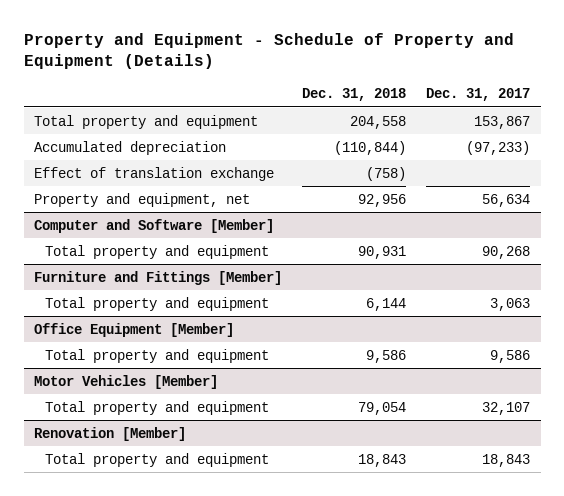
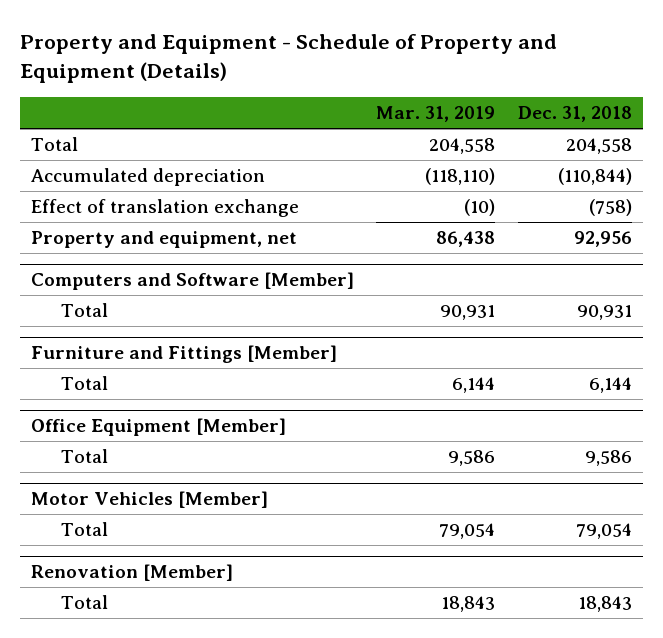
[426,87,531,101] Dec. 31, 2017 -> none
none -> [376,106,496,123] Mar. 31, 2019
[33,114,258,129] Total property and equipment -> [30,136,78,151] Total
[33,218,274,233] Computer and Software [Member] -> [30,272,354,291] Computers and Software [Member]
[45,244,270,259] Total property and equipment -> [60,302,108,317] Total
[45,296,270,311] Total property and equipment -> [60,375,108,390] Total
[45,348,270,363] Total property and equipment -> [60,448,108,463] Total
[45,400,270,415] Total property and equipment -> [60,521,108,536] Total
[45,452,270,467] Total property and equipment -> [60,594,108,609] Total

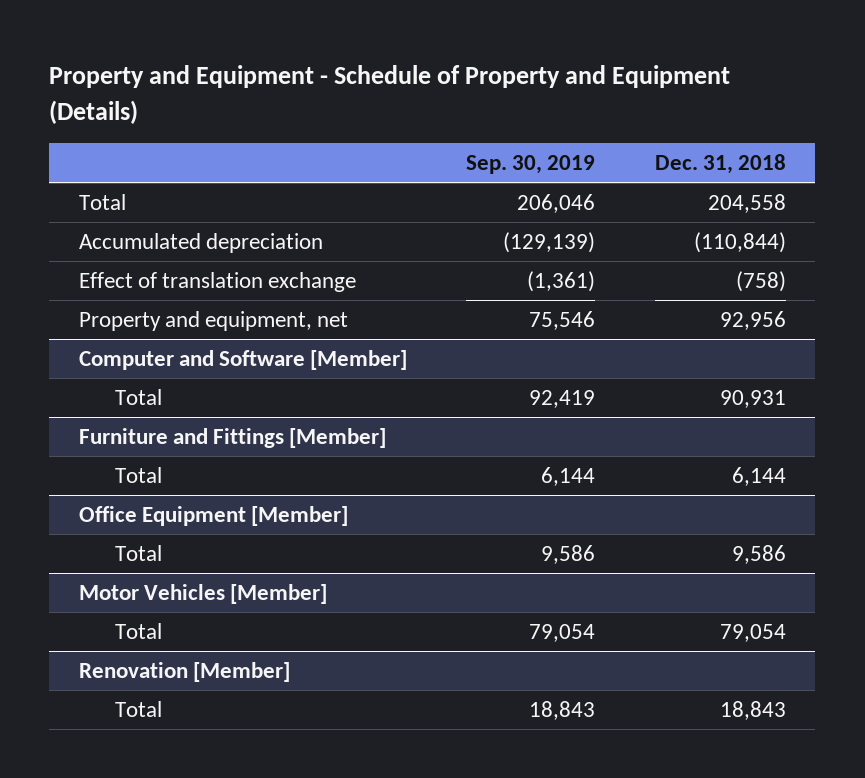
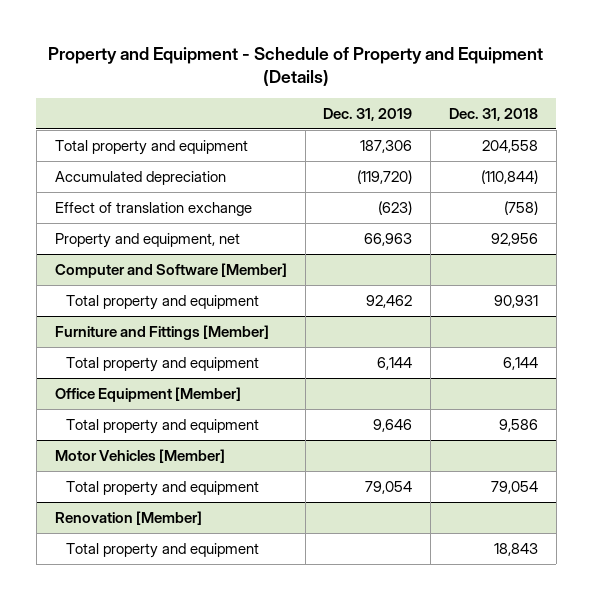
[466,154,596,174] Sep. 30, 2019 -> none
none -> [323,108,413,122] Dec. 31, 2019
[78,194,126,211] Total -> [54,139,248,155] Total property and equipment
[114,389,162,406] Total -> [66,294,260,310] Total property and equipment
[114,467,162,484] Total -> [66,356,260,372] Total property and equipment
[114,545,162,562] Total -> [66,418,260,434] Total property and equipment
[114,623,162,640] Total -> [66,480,260,496] Total property and equipment
[114,701,162,718] Total -> [66,542,260,558] Total property and equipment

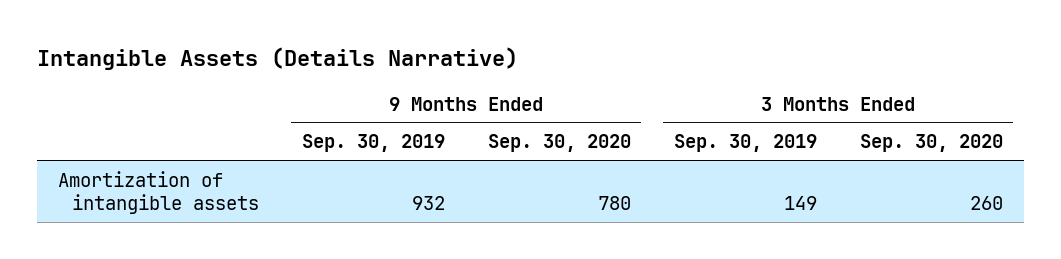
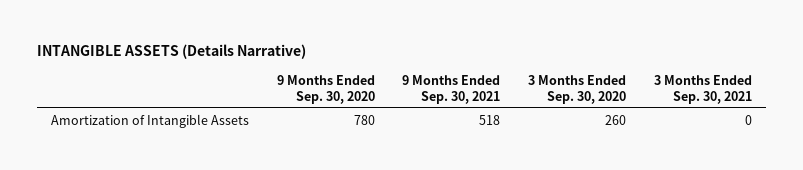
[36,47,518,71] Intangible Assets (Details Narrative) -> [36,43,306,59] INTANGIBLE ASSETS (Details Narrative)
[301,134,445,153] Sep. 30, 2019 -> none
[673,134,817,153] Sep. 30, 2019 -> none
none -> [402,74,501,104] 9 Months Ended Sep. 30, 2021
none -> [654,74,753,104] 3 Months Ended Sep. 30, 2021
[58,170,259,215] Amortization of intangible assets -> [50,114,249,129] Amortization of Intangible Assets

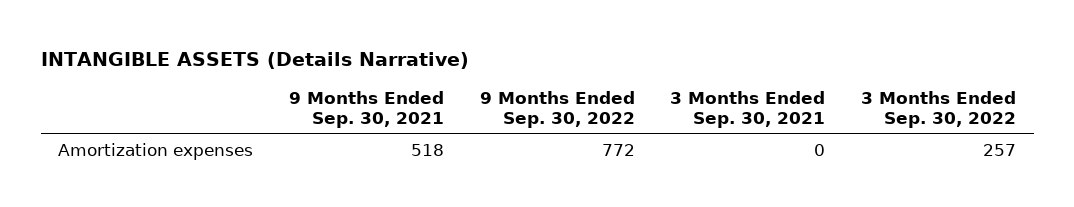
[276,74,375,104] 9 Months Ended Sep. 30, 2020 -> none
[528,74,627,104] 3 Months Ended Sep. 30, 2020 -> none
none -> [479,90,635,129] 9 Months Ended Sep. 30, 2022
none -> [860,90,1016,129] 3 Months Ended Sep. 30, 2022
[50,114,249,129] Amortization of Intangible Assets -> [58,143,254,161] Amortization expenses

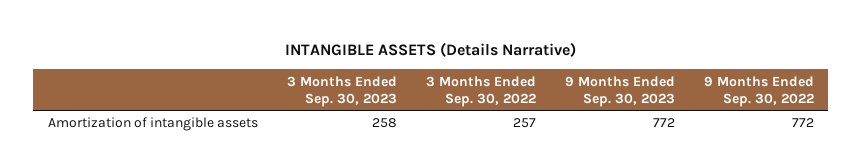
[288,90,444,129] 9 Months Ended Sep. 30, 2021 -> none
[670,90,826,129] 3 Months Ended Sep. 30, 2021 -> none
none -> [286,75,397,107] 3 Months Ended Sep. 30, 2023
none -> [564,75,675,107] 9 Months Ended Sep. 30, 2023
[58,143,254,161] Amortization expenses -> [47,117,258,132] Amortization of intangible assets

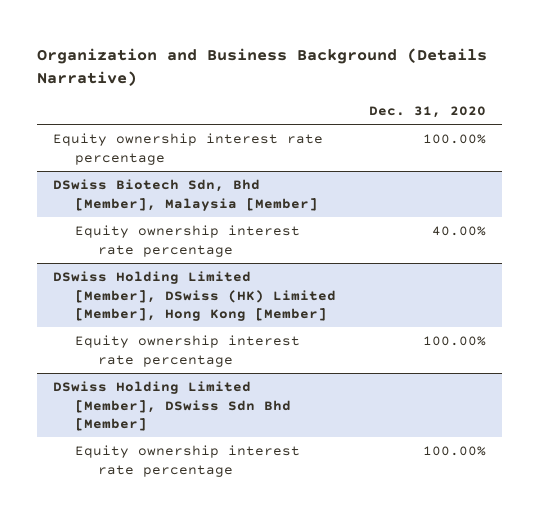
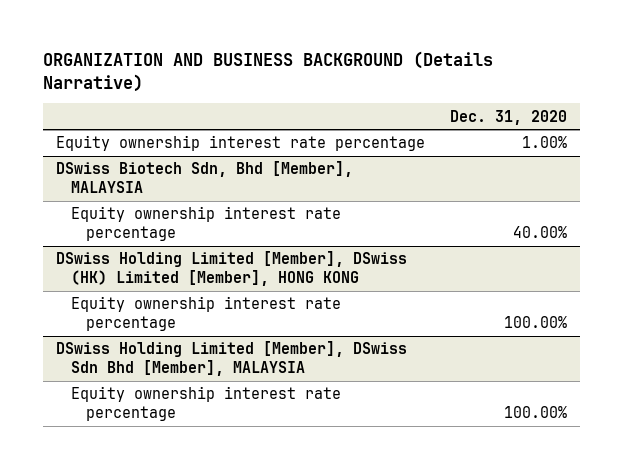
[37,47,488,86] Organization and Business Background (Details Narrative) -> [43,50,494,92] ORGANIZATION AND BUSINESS BACKGROUND (Details Narrative)
[422,133,486,144] 100.00% -> [522,136,568,149] 1.00%
[53,178,319,211] DSwiss Biotech Sdn, Bhd [Member], Malaysia [Member] -> [55,161,353,194] DSwiss Biotech Sdn, Bhd [Member], MALAYSIA
[53,270,337,322] DSwiss Holding Limited [Member], DSwiss (HK) Limited [Member], Hong Kong [Member] -> [55,251,407,287] DSwiss Holding Limited [Member], DSwiss (HK) Limited [Member], HONG KONG
[53,380,292,432] DSwiss Holding Limited [Member], DSwiss Sdn Bhd [Member] -> [55,341,407,377] DSwiss Holding Limited [Member], DSwiss Sdn Bhd [Member], MALAYSIA

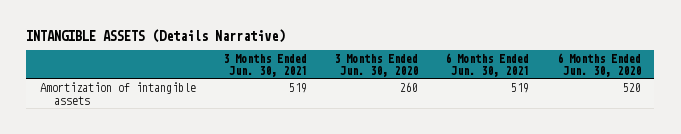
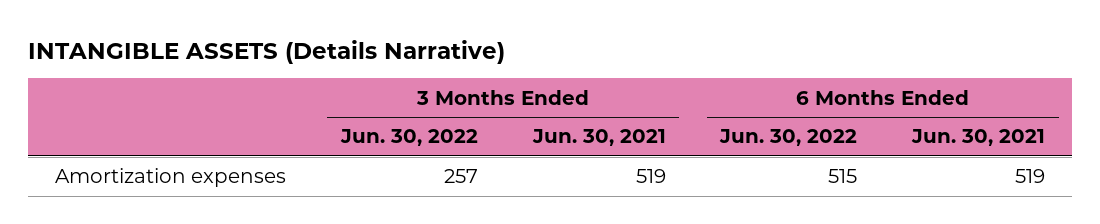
[334,53,419,78] 3 Months Ended Jun. 30, 2020 -> none
[556,52,641,78] 6 Months Ended Jun. 30, 2020 -> none
none -> [339,129,478,147] Jun. 30, 2022
none -> [719,129,858,147] Jun. 30, 2022
[39,82,196,105] Amortization of intangible assets -> [55,168,287,188] Amortization expenses

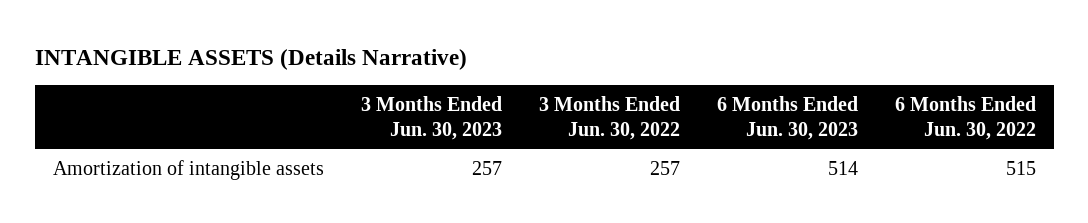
[531,129,666,147] Jun. 30, 2021 -> none
[910,129,1045,147] Jun. 30, 2021 -> none
none -> [360,95,502,141] 3 Months Ended Jun. 30, 2023
none -> [716,95,858,141] 6 Months Ended Jun. 30, 2023
[55,168,287,188] Amortization expenses -> [52,160,324,181] Amortization of intangible assets

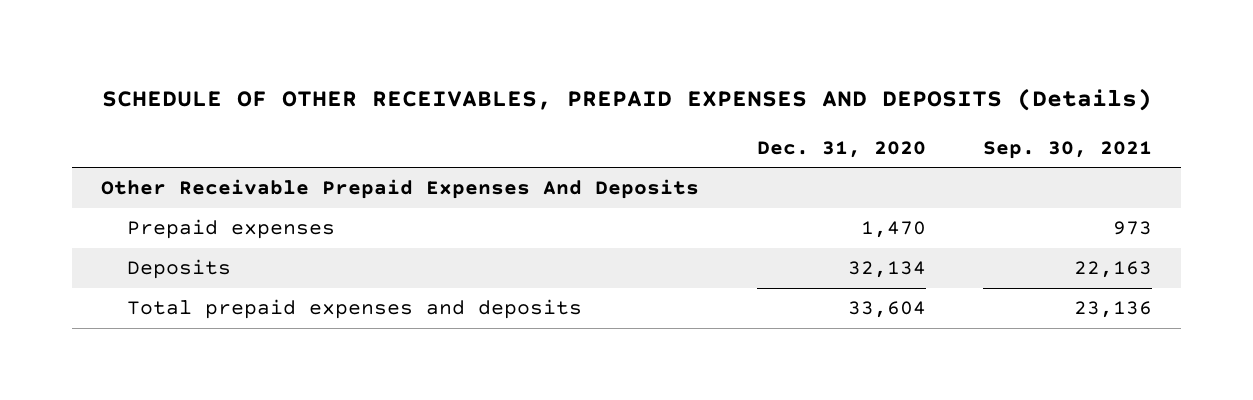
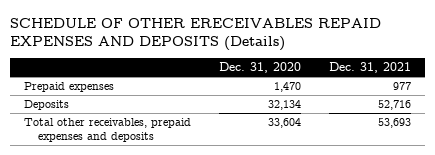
[101,87,1152,111] SCHEDULE OF OTHER RECEIVABLES, PREPAID EXPENSES AND DEPOSITS (Details) -> [10,18,382,52] SCHEDULE OF OTHER ERECEIVABLES REPAID EXPENSES AND DEPOSITS (Details)
[983,140,1153,159] Sep. 30, 2021 -> none
none -> [328,62,411,74] Dec. 31, 2021
[101,179,700,200] Other Receivable Prepaid Expenses And Deposits -> none
[126,299,582,320] Total prepaid expenses and deposits -> [23,118,191,142] Total other receivables, prepaid expenses and deposits

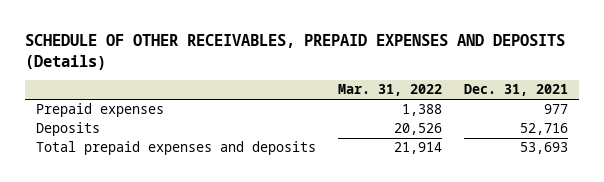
[10,18,382,52] SCHEDULE OF OTHER ERECEIVABLES REPAID EXPENSES AND DEPOSITS (Details) -> [25,33,566,70] SCHEDULE OF OTHER RECEIVABLES, PREPAID EXPENSES AND DEPOSITS (Details)
[218,62,301,74] Dec. 31, 2020 -> none
none -> [338,84,443,97] Mar. 31, 2022
[23,118,191,142] Total other receivables, prepaid expenses and deposits -> [36,141,317,156] Total prepaid expenses and deposits

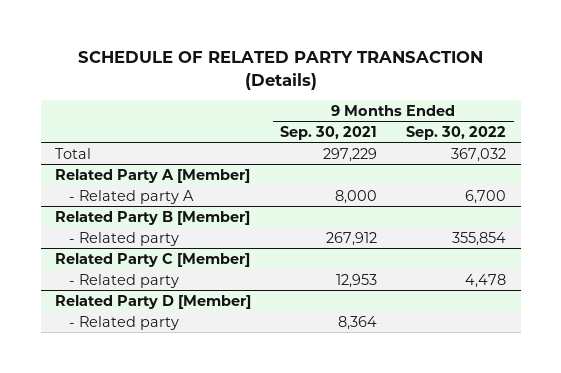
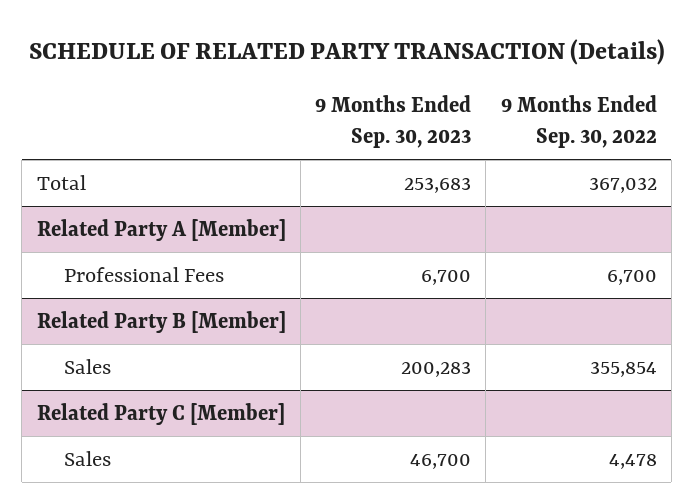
[280,125,378,140] Sep. 30, 2021 -> none
none -> [315,95,472,149] 9 Months Ended Sep. 30, 2023
[68,189,194,204] - Related party A -> [64,266,225,282] Professional Fees
[68,231,179,246] - Related party -> [64,358,112,374] Sales
[55,294,252,309] Related Party D [Member] -> none
[68,315,179,330] - Related party -> none
[68,273,179,288] - Related party -> [64,450,112,466] Sales

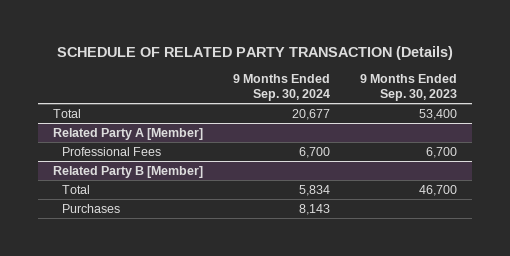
[500,95,657,149] 9 Months Ended Sep. 30, 2022 -> none
none -> [232,74,330,102] 9 Months Ended Sep. 30, 2024
[404,176,472,193] 253,683 -> [418,108,457,120] 53,400
[64,358,112,374] Sales -> none
[36,402,285,425] Related Party C [Member] -> none
[64,450,112,466] Sales -> [62,184,91,194] Total
none -> [62,203,121,213] Purchases

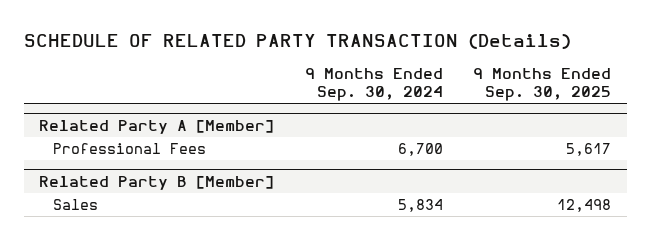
[359,74,457,102] 9 Months Ended Sep. 30, 2023 -> none
none -> [473,67,612,102] 9 Months Ended Sep. 30, 2025
[52,108,81,118] Total -> none
[62,203,121,213] Purchases -> none
[62,184,91,194] Total -> [53,199,99,211] Sales

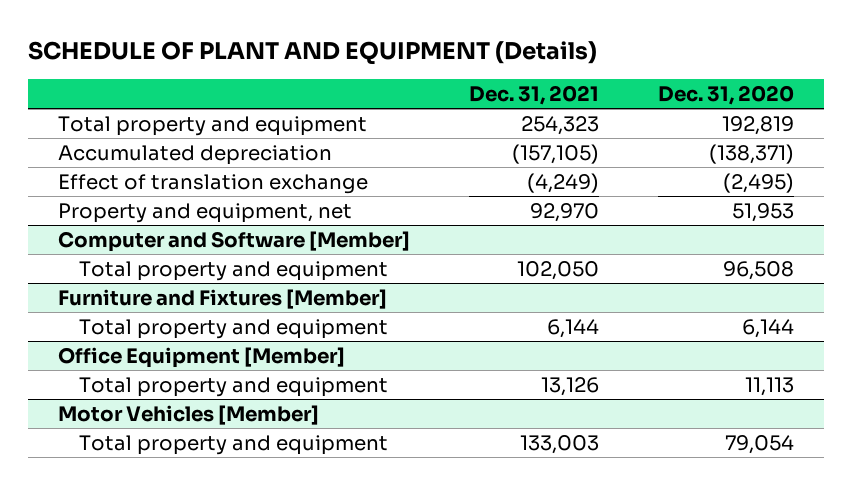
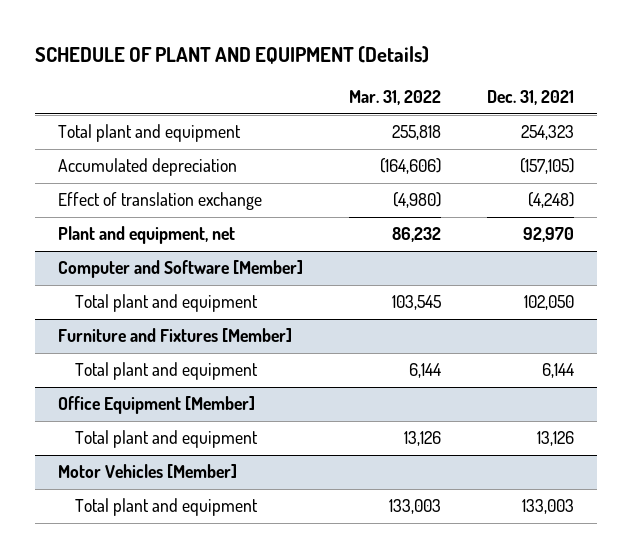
[657,84,794,105] Dec. 31, 2020 -> none
none -> [349,90,442,106] Mar. 31, 2022
[57,115,367,136] Total property and equipment -> [57,124,241,143] Total plant and equipment
[526,172,599,193] (4,249) -> [528,192,575,209] (4,248)
[57,202,352,223] Property and equipment, net -> [57,226,235,245] Plant and equipment, net
[78,260,388,281] Total property and equipment -> [74,294,258,313] Total plant and equipment
[78,318,388,339] Total property and equipment -> [74,362,258,381] Total plant and equipment
[78,376,388,397] Total property and equipment -> [74,430,258,449] Total plant and equipment
[78,434,388,455] Total property and equipment -> [74,498,258,517] Total plant and equipment

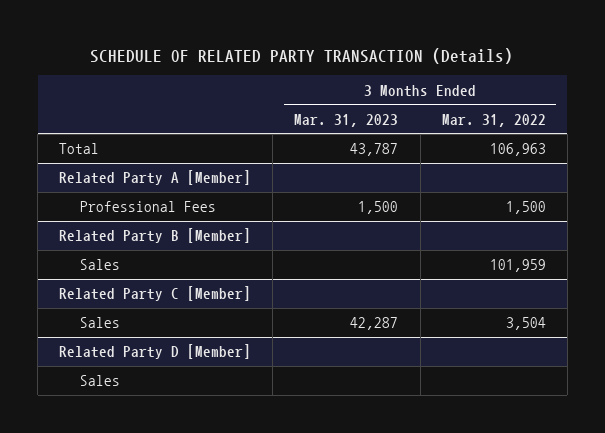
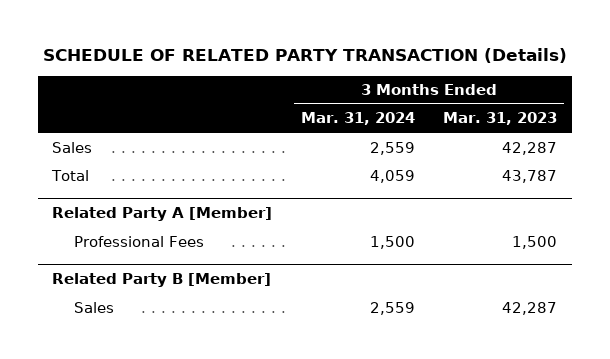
[441,113,546,127] Mar. 31, 2022 -> none
none -> [300,112,415,126] Mar. 31, 2024
none -> [52,141,93,153] Sales
[80,259,121,271] Sales -> none
[59,286,252,302] Related Party C [Member] -> none
[59,344,252,360] Related Party D [Member] -> none
[80,375,121,387] Sales -> none

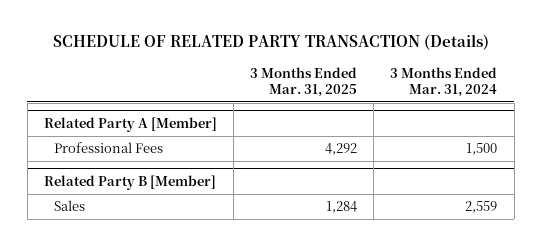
[443,112,558,126] Mar. 31, 2023 -> none
none -> [250,66,358,97] 3 Months Ended Mar. 31, 2025
[52,141,93,153] Sales -> none
[51,169,90,181] Total -> none

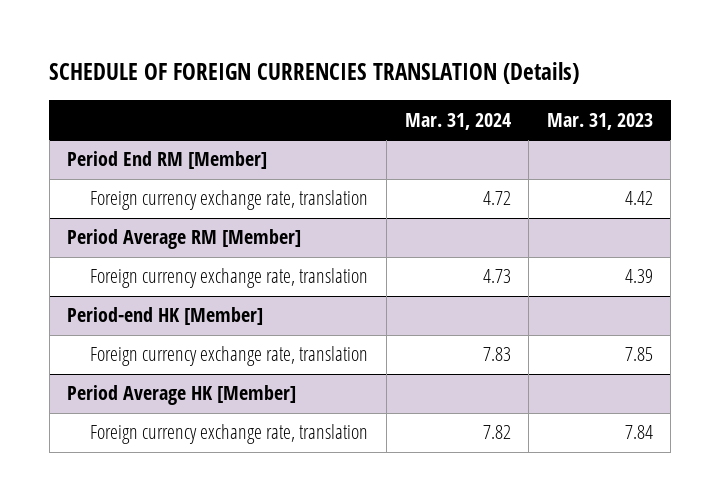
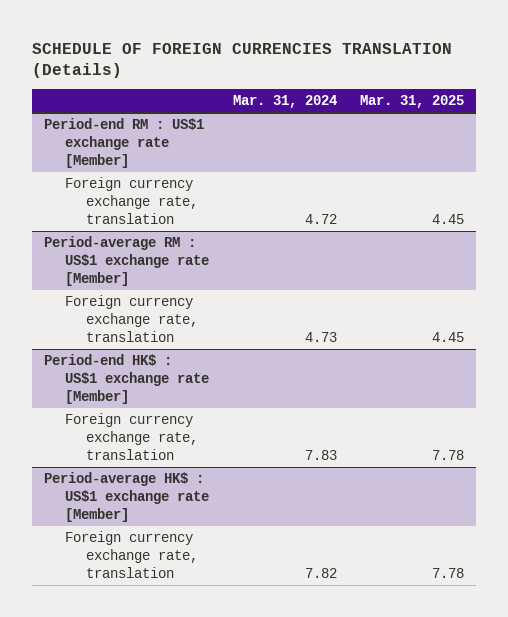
[546,112,653,130] Mar. 31, 2023 -> none
none -> [360,95,465,109] Mar. 31, 2025
[67,151,268,170] Period End RM [Member] -> [43,118,204,168] Period-end RM : US$1 exchange rate [Member]
[67,229,302,250] Period Average RM [Member] -> [43,236,209,286] Period-average RM : US$1 exchange rate [Member]
[67,307,264,326] Period-end HK [Member] -> [43,354,209,404] Period-end HK$ : US$1 exchange rate [Member]
[67,385,297,406] Period Average HK [Member] -> [43,472,209,522] Period-average HK$ : US$1 exchange rate [Member]

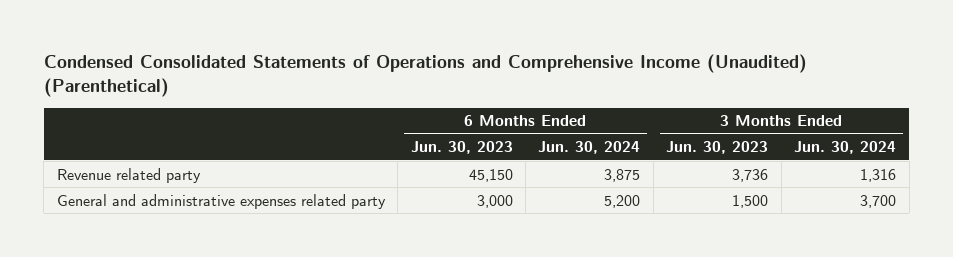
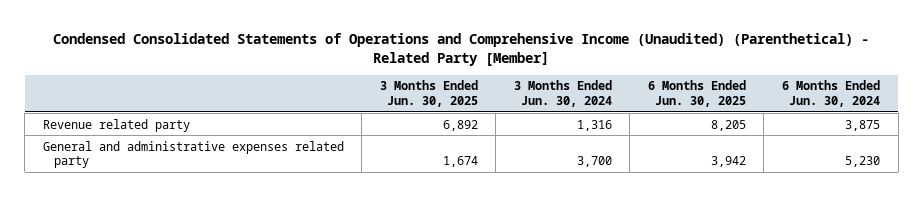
[43,53,807,98] Condensed Consolidated Statements of Operations and Comprehensive Income (Unaudited) (Parenthetical) -> [53,32,870,66] Condensed Consolidated Statements of Operations and Comprehensive Income (Unaudited) (Parenthetical) - Related Party [Member]
[410,141,513,155] Jun. 30, 2023 -> none
[666,141,769,155] Jun. 30, 2023 -> none
none -> [379,80,478,107] 3 Months Ended Jun. 30, 2025
none -> [647,80,746,107] 6 Months Ended Jun. 30, 2025
[604,194,641,208] 5,200 -> [845,156,881,168] 5,230

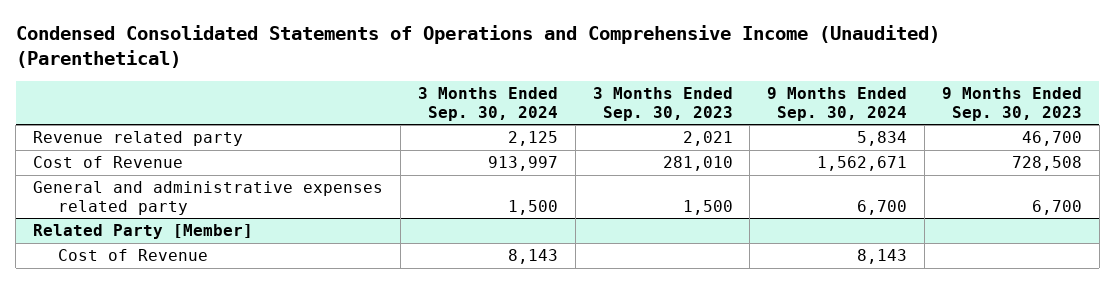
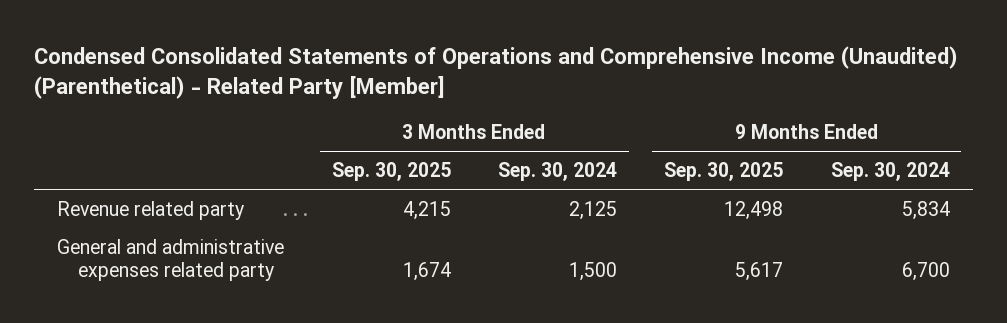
[15,25,940,69] Condensed Consolidated Statements of Operations and Comprehensive Income (Unaudited) (Parenthetical) -> [33,45,958,99] Condensed Consolidated Statements of Operations and Comprehensive Income (Unaudited) (Parenthetical) - Related Party [Member]
[592,87,733,121] 3 Months Ended Sep. 30, 2023 -> none
[941,87,1082,121] 9 Months Ended Sep. 30, 2023 -> none
none -> [331,162,451,182] Sep. 30, 2025
none -> [664,162,784,182] Sep. 30, 2025
[33,156,184,169] Cost of Revenue -> none
[33,224,254,240] Related Party [Member] -> none
[57,249,208,262] Cost of Revenue -> none

